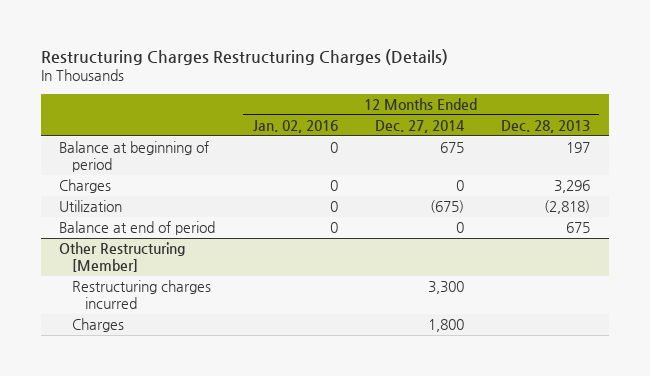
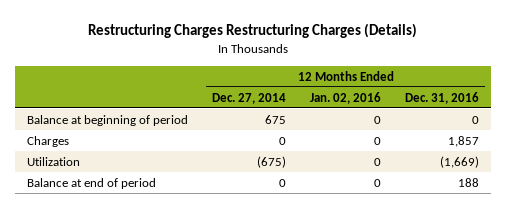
[501,119,591,133] Dec. 28, 2013 -> none
none -> [405,91,480,104] Dec. 31, 2016
[59,242,186,273] Other Restructuring [Member] -> none
[72,280,212,310] Restructuring charges incurred -> none
[72,318,125,333] Charges -> none

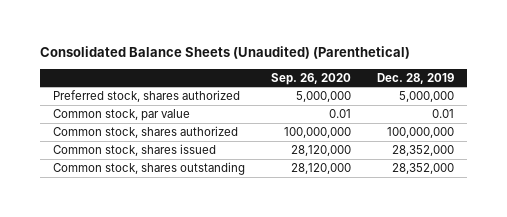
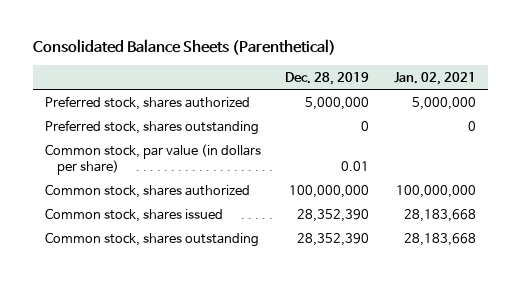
[39,46,410,60] Consolidated Balance Sheets (Unaudited) (Parenthetical) -> [32,39,336,56] Consolidated Balance Sheets (Parenthetical)
[270,72,351,85] Sep. 26, 2020 -> none
none -> [393,71,476,85] Jan. 02, 2021
none -> [44,119,259,135] Preferred stock, shares outstanding
[52,108,190,121] Common stock, par value -> [44,143,261,175] Common stock, par value (in dollars per share)
[391,144,454,156] 28,352,000 -> [297,208,370,222] 28,352,390
[391,162,454,174] 28,352,000 -> [297,232,370,246] 28,352,390

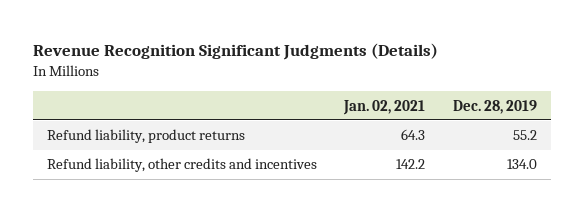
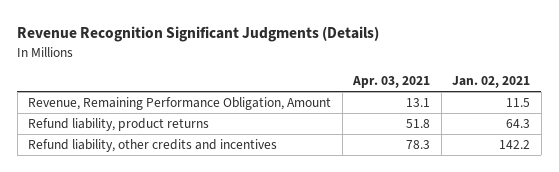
[452,99,537,114] Dec. 28, 2019 -> none
none -> [352,76,431,89] Apr. 03, 2021
none -> [28,96,332,110] Revenue, Remaining Performance Obligation, Amount

